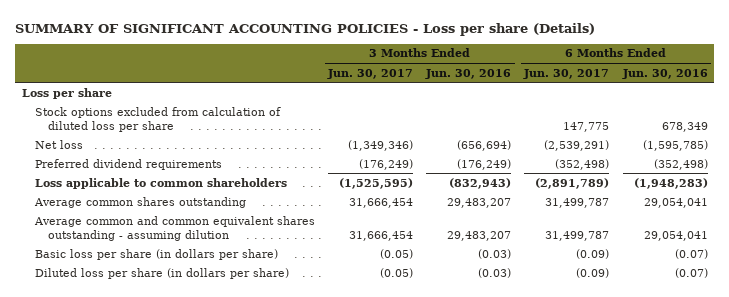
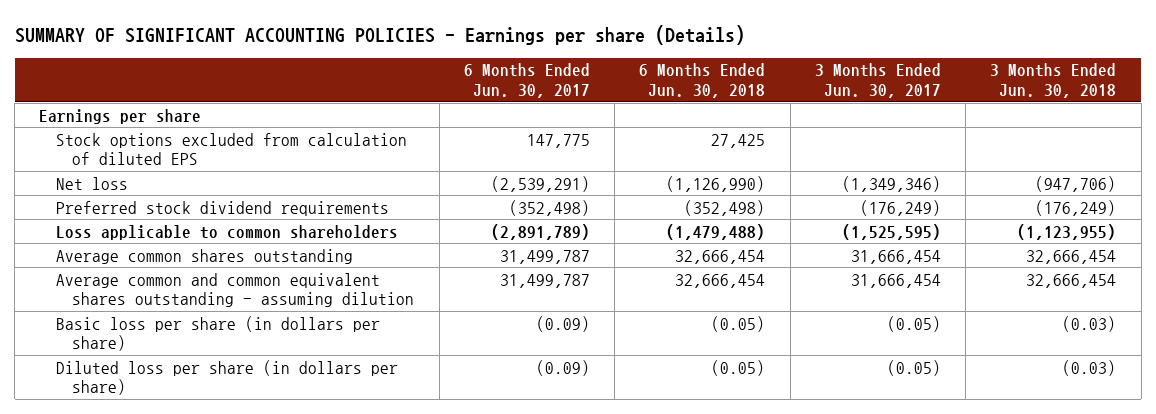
[15,22,596,36] SUMMARY OF SIGNIFICANT ACCOUNTING POLICIES - Loss per share (Details) -> [14,24,745,45] SUMMARY OF SIGNIFICANT ACCOUNTING POLICIES - Earnings per share (Details)
[425,68,512,79] Jun. 30, 2016 -> none
[621,68,708,79] Jun. 30, 2016 -> none
none -> [639,63,766,99] 6 Months Ended Jun. 30, 2018
none -> [990,63,1117,99] 3 Months Ended Jun. 30, 2018
[21,87,112,99] Loss per share -> [39,108,202,124] Earnings per share
[35,106,282,132] Stock options excluded from calculation of diluted loss per share -> [55,132,407,166] Stock options excluded from calculation of diluted EPS
[35,158,223,170] Preferred dividend requirements -> [55,200,389,216] Preferred stock dividend requirements

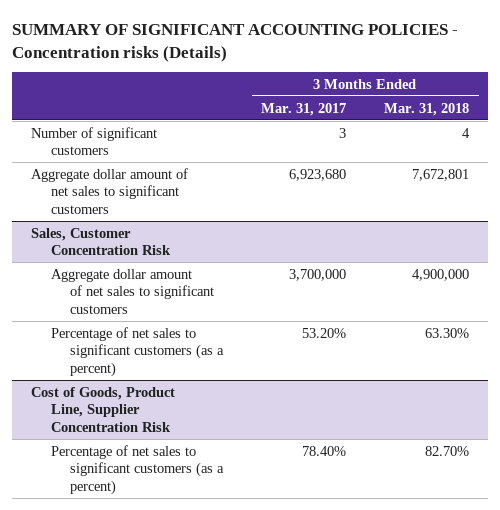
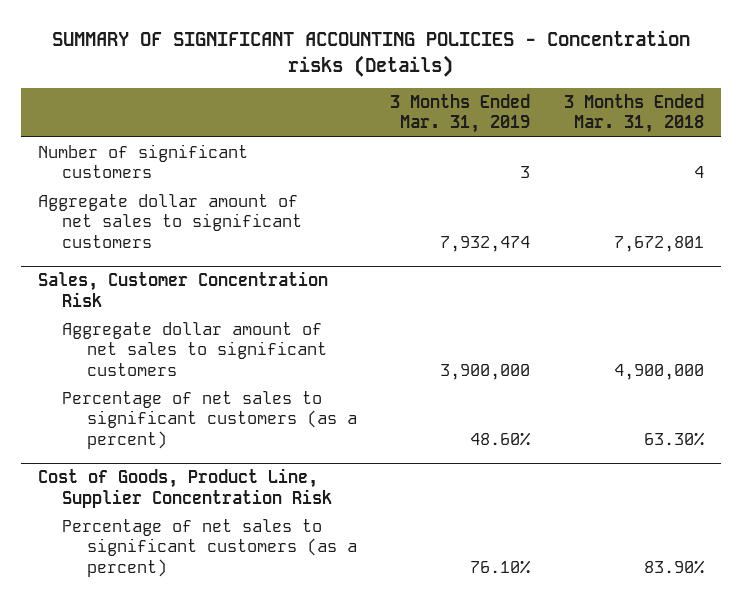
[261,102,347,116] Mar. 31, 2017 -> none
none -> [390,93,531,134] 3 Months Ended Mar. 31, 2019
[425,445,470,456] 82.70% -> [643,559,705,574] 83.90%

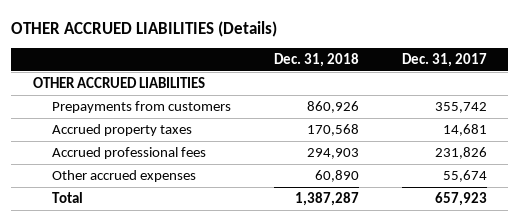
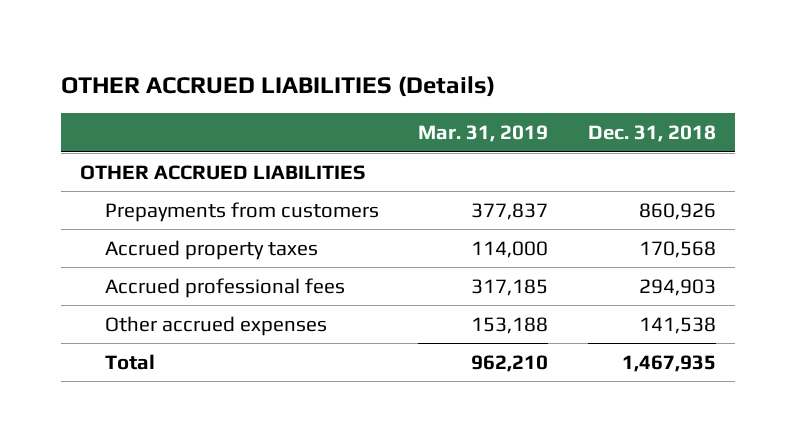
[402,53,488,68] Dec. 31, 2017 -> none
none -> [418,125,549,143] Mar. 31, 2019
[315,170,360,183] 60,890 -> [638,316,716,334] 141,538
[295,192,360,207] 1,387,287 -> [621,354,716,372] 1,467,935

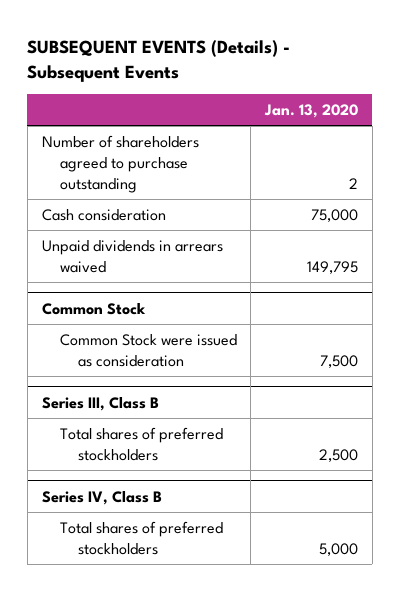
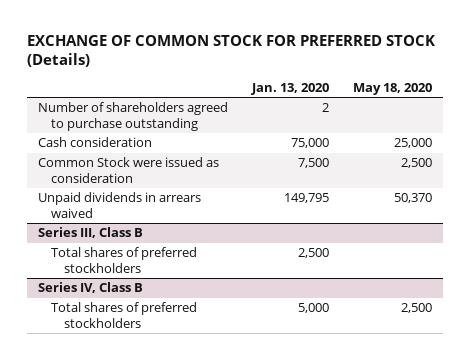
[27,39,291,82] SUBSEQUENT EVENTS (Details) - Subsequent Events -> [26,34,435,68] EXCHANGE OF COMMON STOCK FOR PREFERRED STOCK (Details)
none -> [352,83,432,96] May 18, 2020
[41,302,146,315] Common Stock -> none
[41,240,223,274] Unpaid dividends in arrears waived -> [38,192,202,219] Unpaid dividends in arrears waived

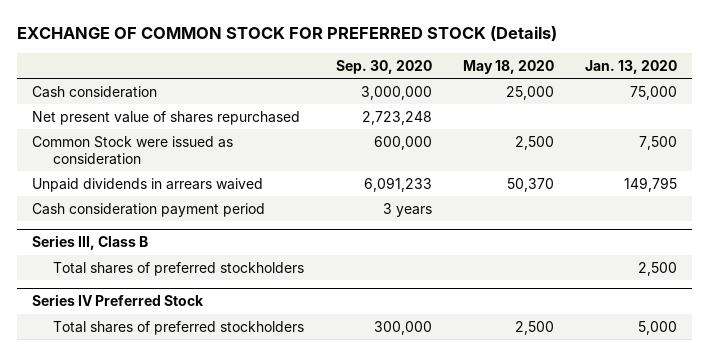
none -> [335,59,432,74] Sep. 30, 2020
[38,102,229,132] Number of shareholders agreed to purchase outstanding -> none
none -> [32,110,301,125] Net present value of shares repurchased
none -> [32,202,266,217] Cash consideration payment period
[38,282,144,294] Series IV, Class B -> [32,294,205,307] Series IV Preferred Stock

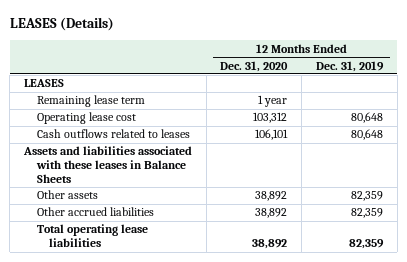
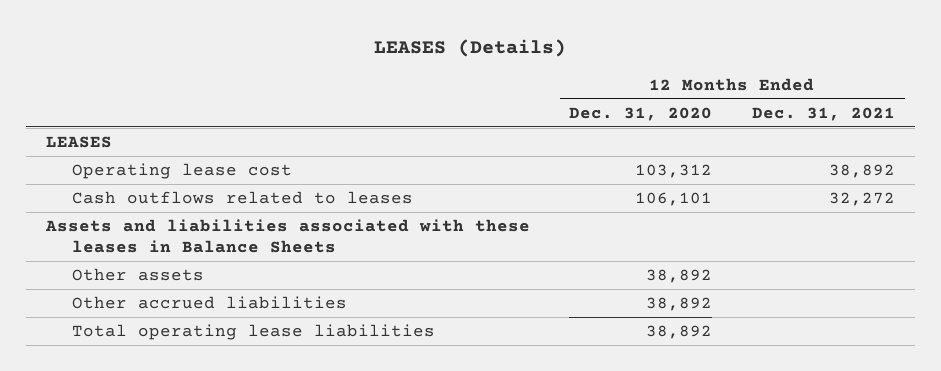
[315,60,384,72] Dec. 31, 2019 -> none
none -> [752,106,896,121] Dec. 31, 2021
[36,95,145,108] Remaining lease term -> none

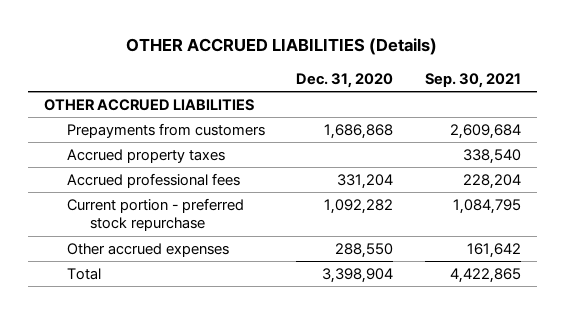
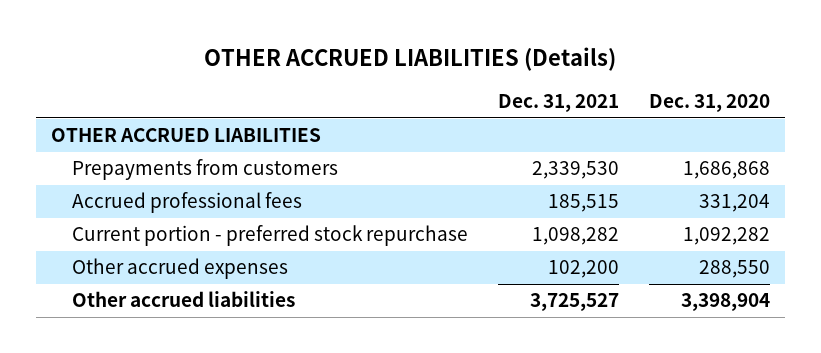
[424,72,521,88] Sep. 30, 2021 -> none
none -> [497,94,619,113] Dec. 31, 2021
[66,148,225,163] Accrued property taxes -> none
[66,267,101,280] Total -> [71,291,295,308] Other accrued liabilities

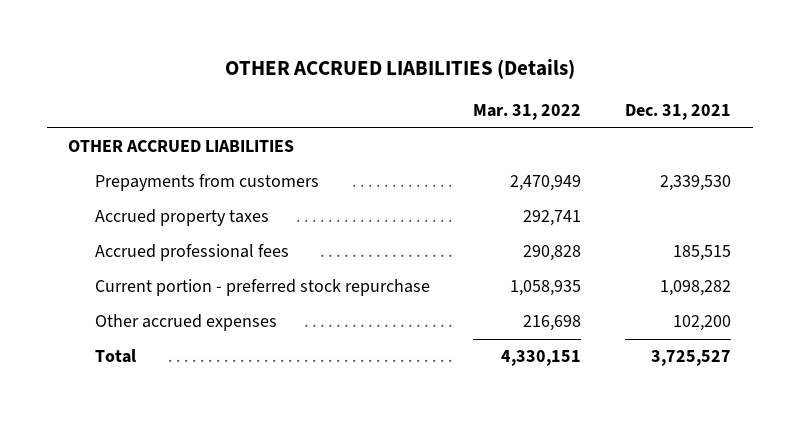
[648,94,770,113] Dec. 31, 2020 -> none
none -> [473,104,582,121] Mar. 31, 2022
none -> [94,209,269,227] Accrued property taxes
[71,291,295,308] Other accrued liabilities -> [94,349,136,364] Total

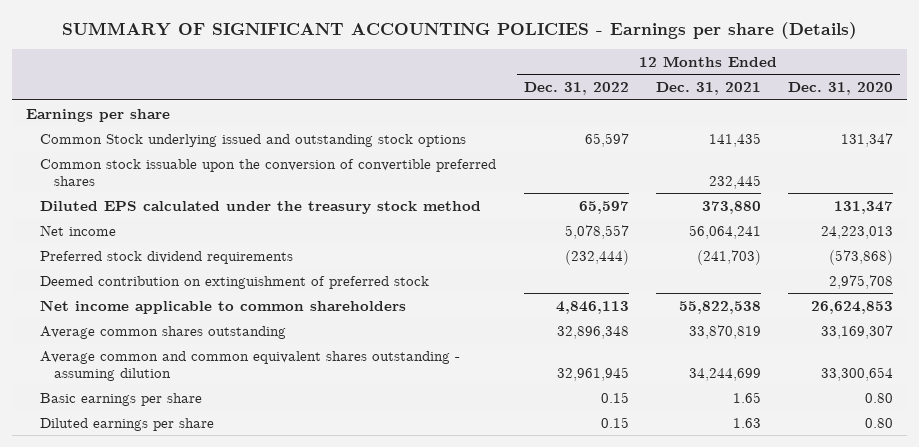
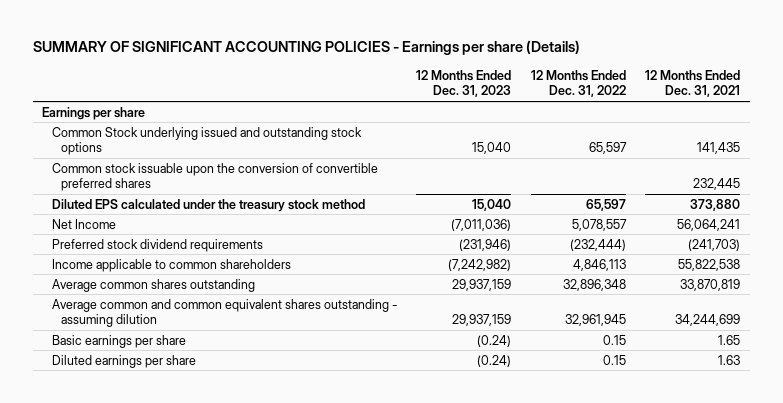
[788,81,894,95] Dec. 31, 2020 -> none
none -> [416,69,512,98] 12 Months Ended Dec. 31, 2023
[40,224,117,236] Net income -> [51,218,116,229] Net Income
[40,275,430,289] Deemed contribution on extinguishment of preferred stock -> none
[40,299,407,314] Net income applicable to common shareholders -> [51,258,291,272] Income applicable to common shareholders

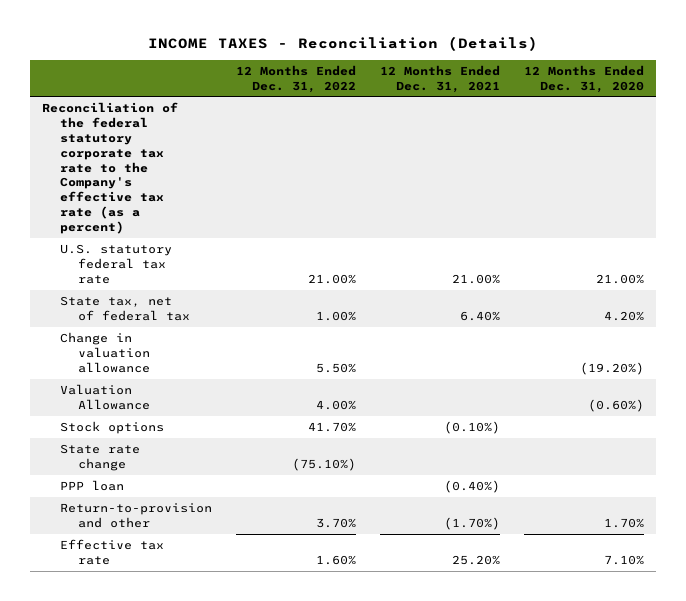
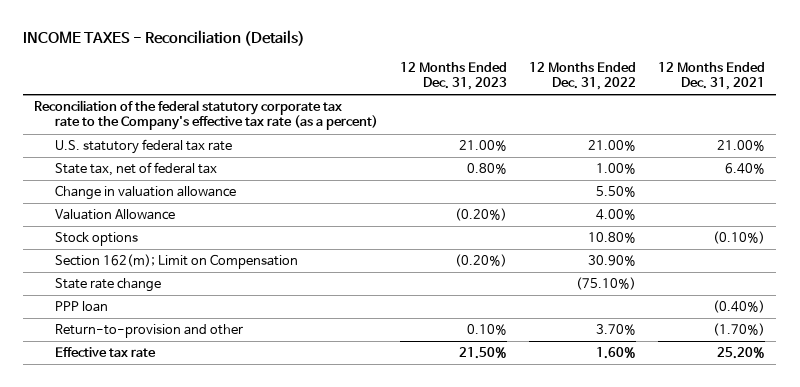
[524,64,645,93] 12 Months Ended Dec. 31, 2020 -> none
none -> [399,61,507,90] 12 Months Ended Dec. 31, 2023
[308,421,357,432] 41.70% -> [587,232,636,244] 10.80%
none -> [54,254,298,270] Section 162(m); Limit on Compensation

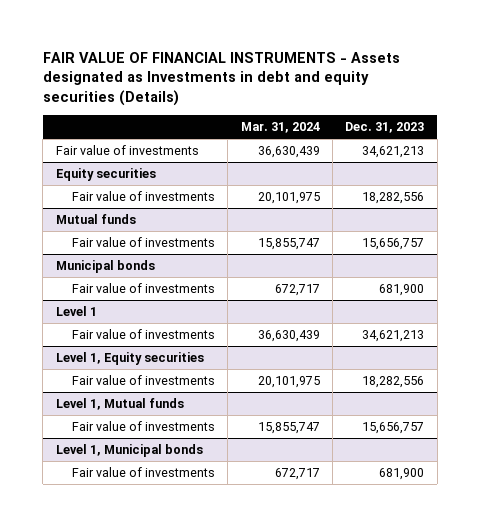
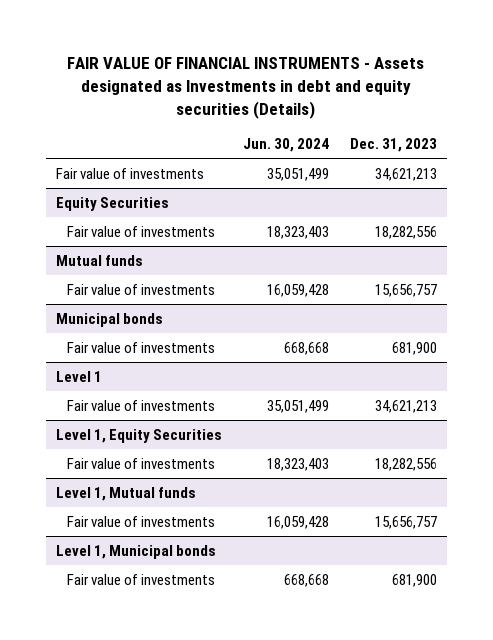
[240,121,320,133] Mar. 31, 2024 -> none
none -> [242,138,329,153] Jun. 30, 2024
[55,168,156,182] Equity securities -> [55,196,169,211] Equity Securities
[55,352,204,366] Level 1, Equity securities -> [55,428,222,443] Level 1, Equity Securities

